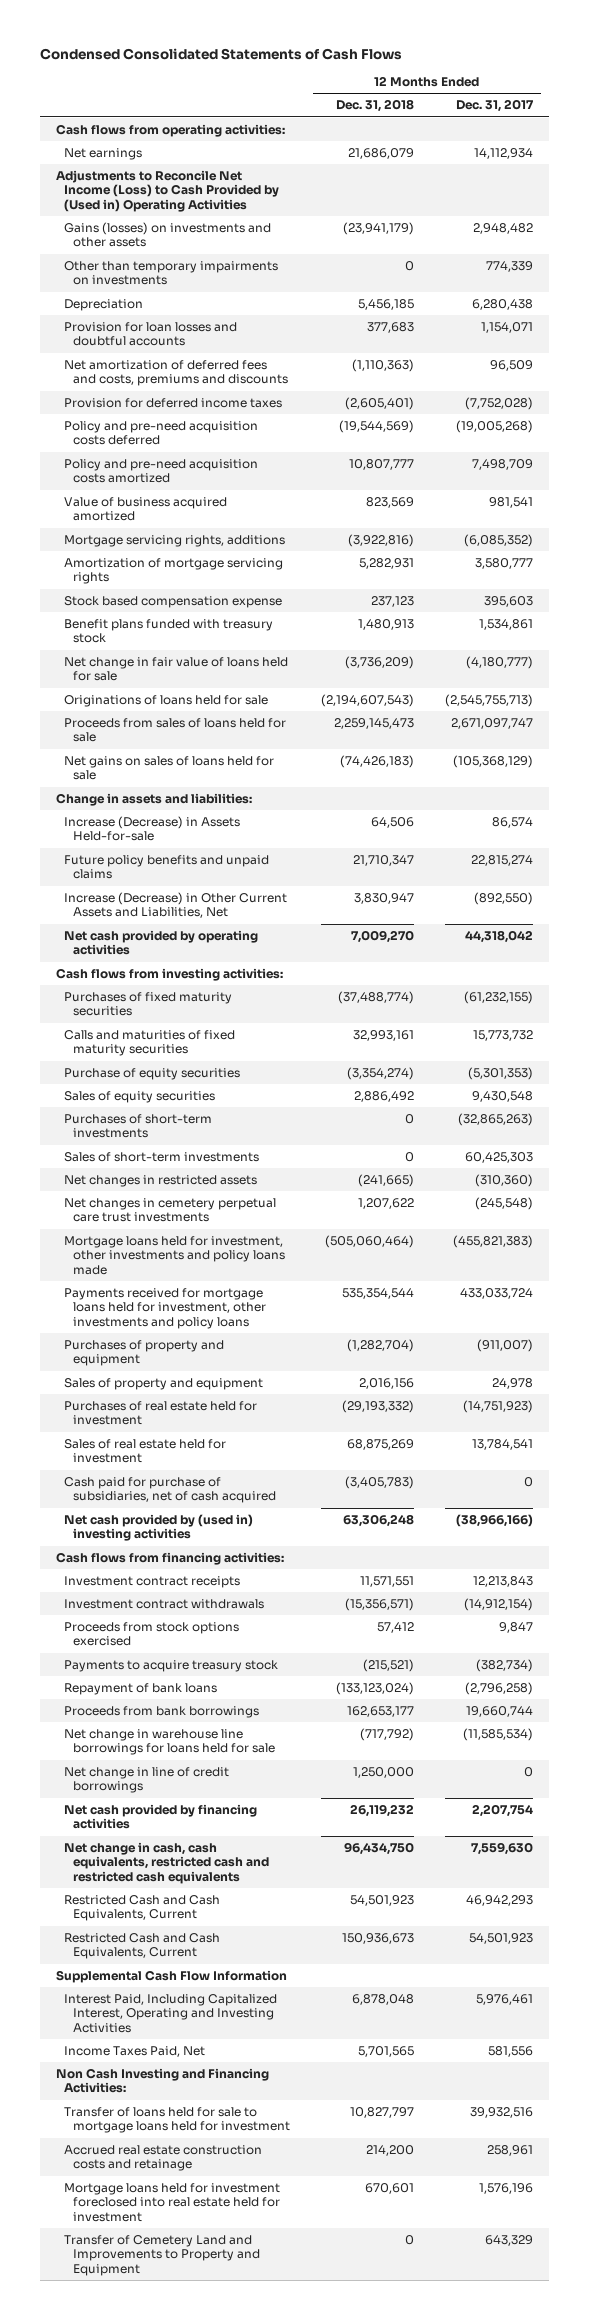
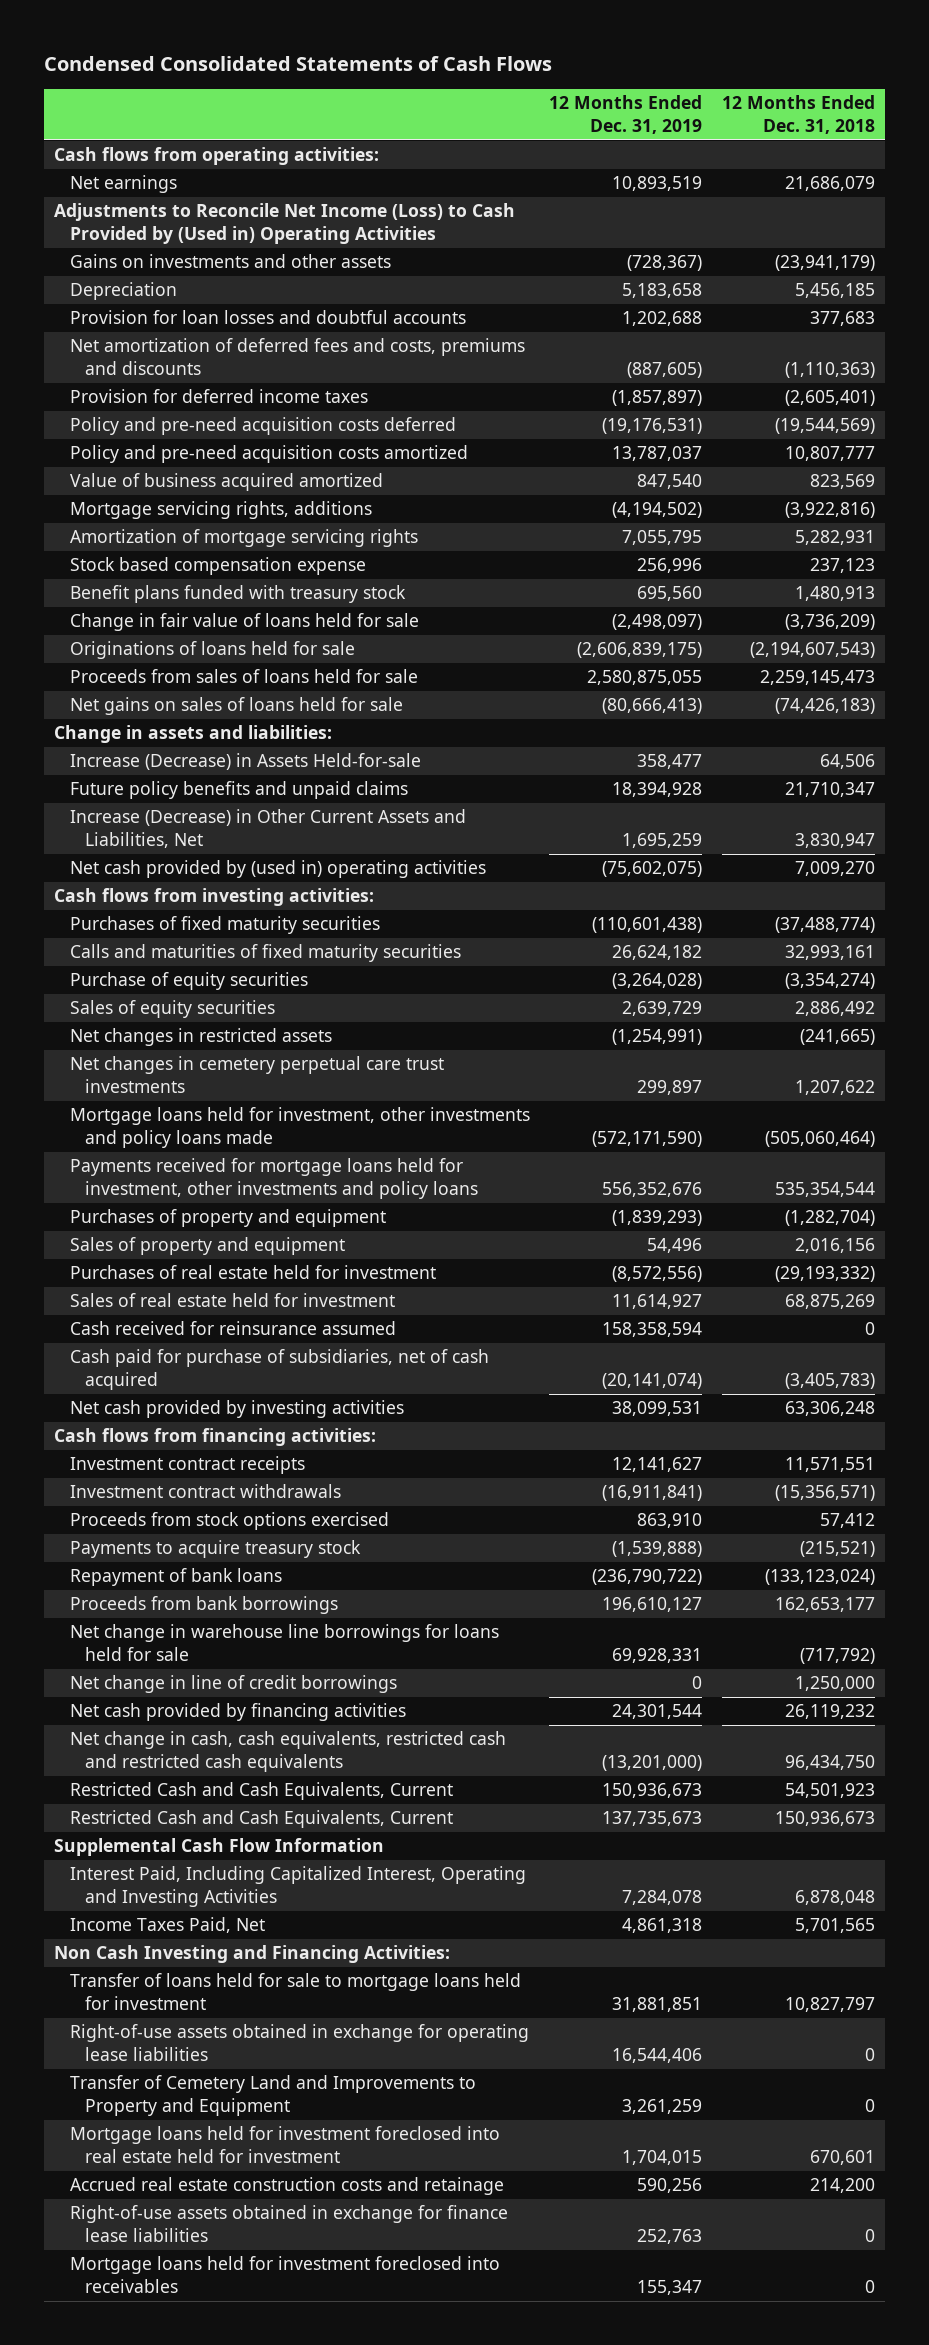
[456,99,535,113] Dec. 31, 2017 -> none
none -> [549,95,703,134] 12 Months Ended Dec. 31, 2019
[64,260,279,286] Other than temporary impairments on investments -> none
[64,221,272,248] Gains (losses) on investments and other assets -> [69,254,391,269] Gains on investments and other assets
[64,656,289,682] Net change in fair value of loans held for sale -> [69,613,419,632] Change in fair value of loans held for sale
[64,929,259,956] Net cash provided by operating activities -> [69,860,486,879] Net cash provided by (used in) operating activities
[64,1113,213,1139] Purchases of short-term investments -> none
[64,1151,260,1162] Sales of short-term investments -> none
none -> [69,1321,396,1336] Cash received for reinsurance assumed
[64,1513,254,1542] Net cash provided by (used in) investing activities -> [69,1400,404,1419] Net cash provided by investing activities
none -> [69,2024,529,2062] Right-of-use assets obtained in exchange for operating lease liabilities
[64,2182,281,2222] Mortgage loans held for investment foreclosed into real estate held for investment -> [69,2126,500,2164] Mortgage loans held for investment foreclosed into real estate held for investment
[64,2144,263,2172] Accrued real estate construction costs and retainage -> [69,2177,504,2196] Accrued real estate construction costs and retainage
none -> [69,2205,508,2243] Right-of-use assets obtained in exchange for finance lease liabilities
none -> [69,2256,500,2294] Mortgage loans held for investment foreclosed into receivables

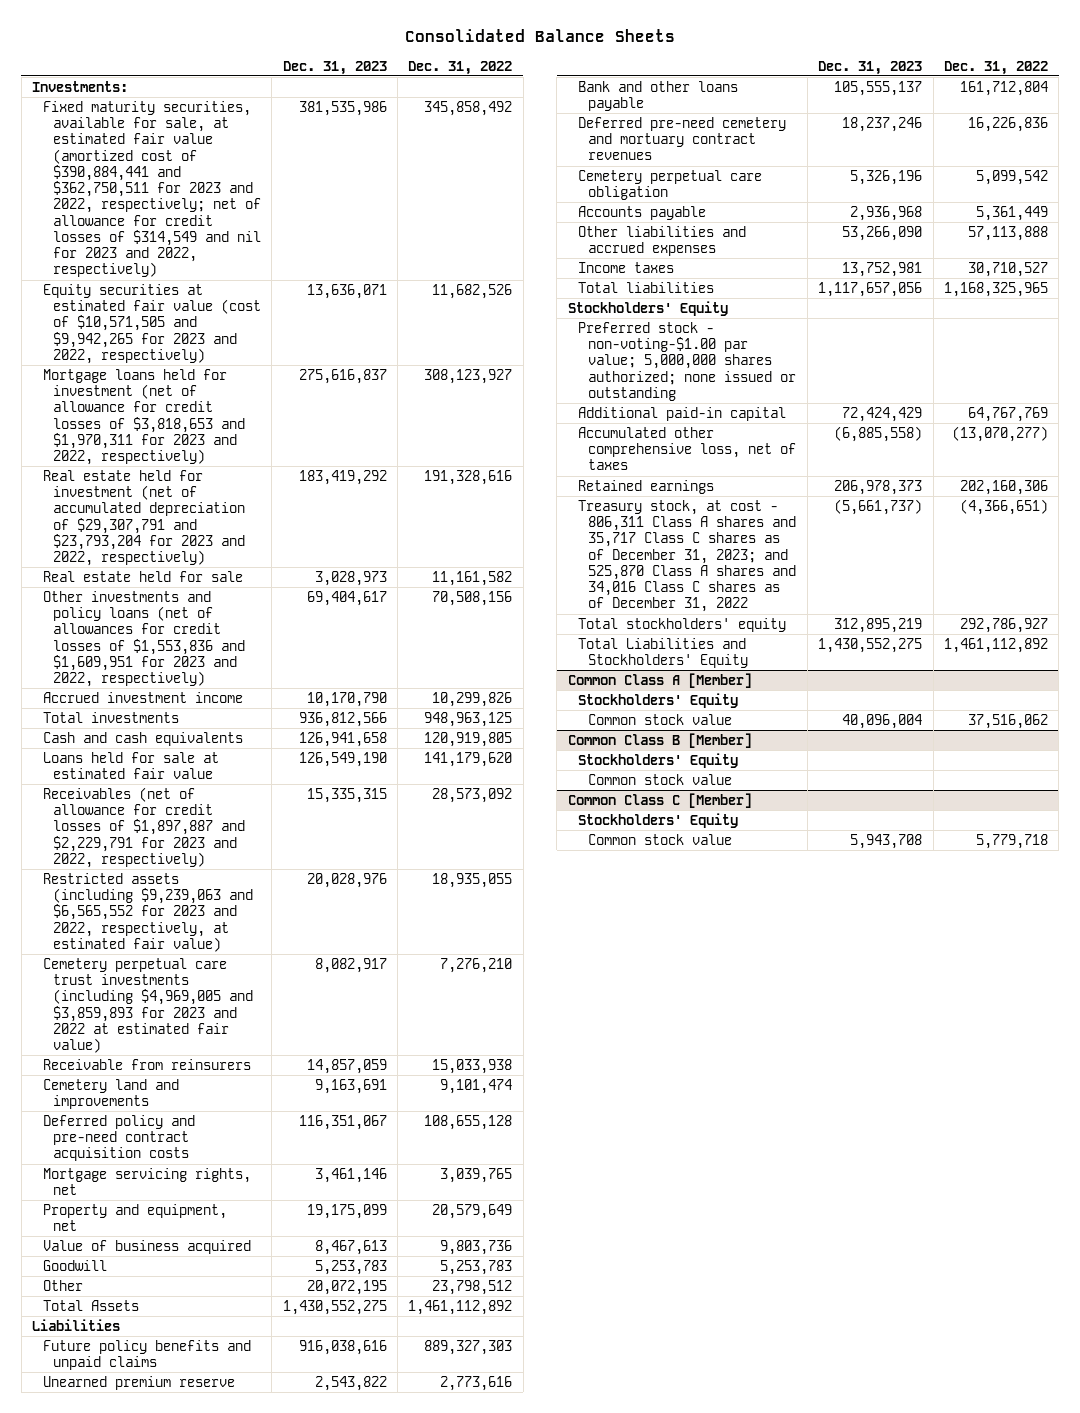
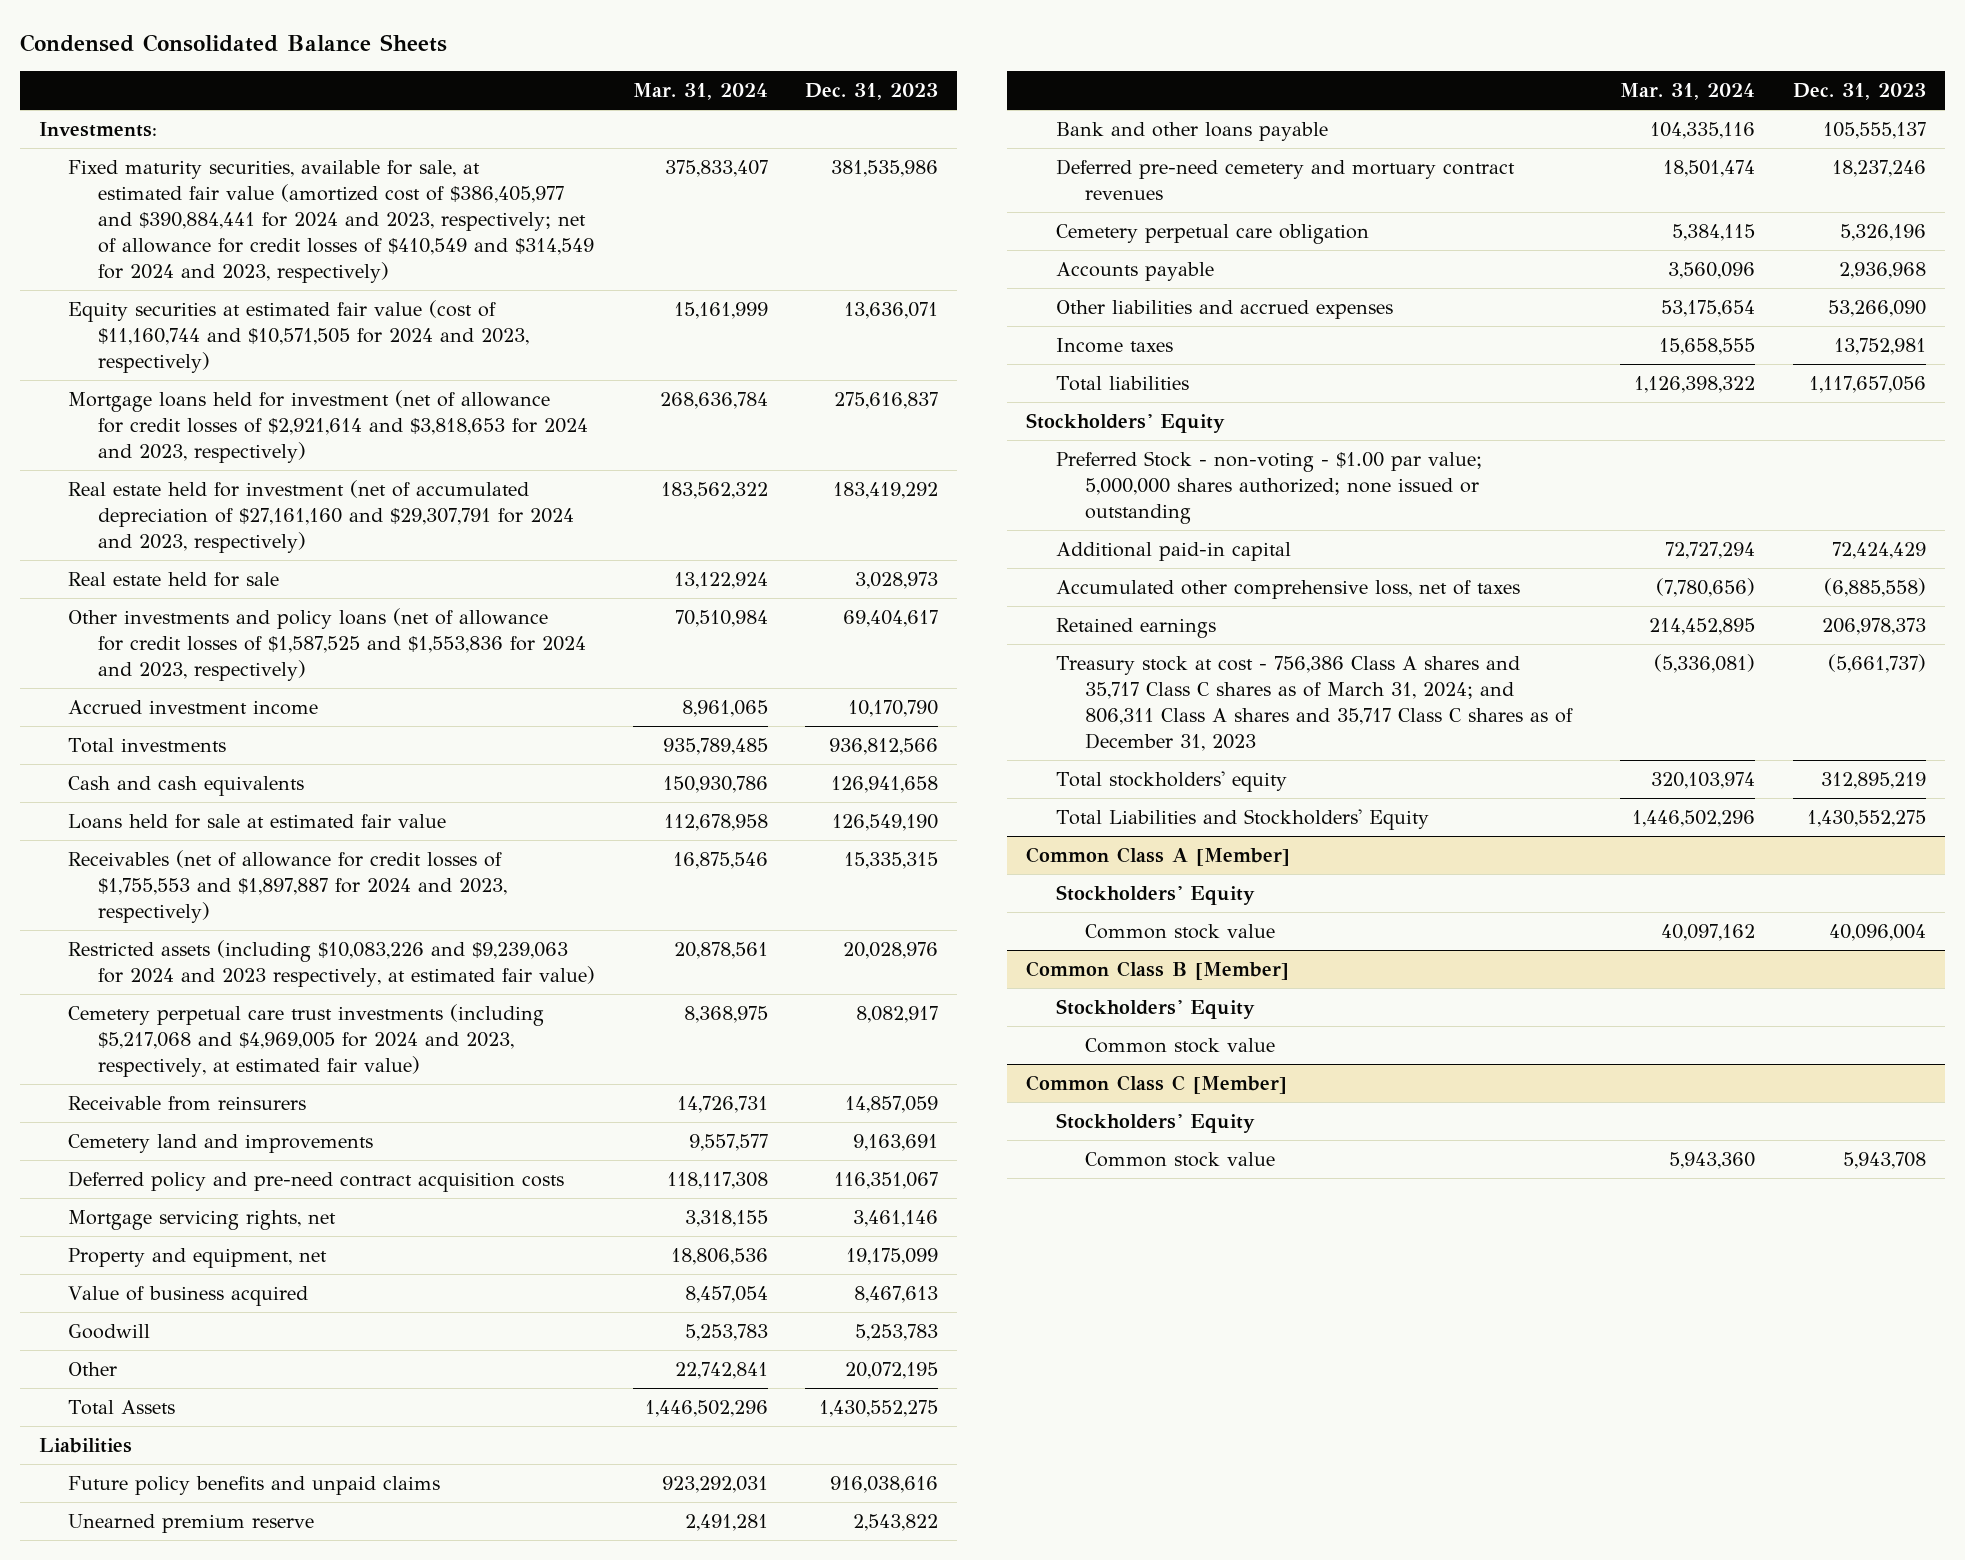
[405,29,676,43] Consolidated Balance Sheets -> [20,34,448,53] Condensed Consolidated Balance Sheets
[408,60,513,75] Dec. 31, 2022 -> none
none -> [632,83,768,101] Mar. 31, 2024
[42,100,261,278] Fixed maturity securities, available for sale, at estimated fair value (amortized cost of $390,884,441 and $362,750,511 for 2023 and 2022, respectively; net of allowance for credit losses of $314,549 and nil for 2023 and 2022, respectively) -> [68,159,594,283] Fixed maturity securities, available for sale, at estimated fair value (amortized cost of $386,405,977 and $390,884,441 for 2024 and 2023, respectively; net of allowance for credit losses of $410,549 and $314,549 for 2024 and 2023, respectively)
[42,283,261,364] Equity securities at estimated fair value (cost of $10,571,505 and $9,942,265 for 2023 and 2022, respectively) -> [68,299,529,373] Equity securities at estimated fair value (cost of $11,160,744 and $10,571,505 for 2024 and 2023, respectively)
[42,368,245,466] Mortgage loans held for investment (net of allowance for credit losses of $3,818,653 and $1,970,311 for 2023 and 2022, respectively) -> [68,389,588,463] Mortgage loans held for investment (net of allowance for credit losses of $2,921,614 and $3,818,653 for 2024 and 2023, respectively)
[42,469,245,567] Real estate held for investment (net of accumulated depreciation of $29,307,791 and $23,793,204 for 2023 and 2022, respectively) -> [68,479,574,553] Real estate held for investment (net of accumulated depreciation of $27,161,160 and $29,307,791 for 2024 and 2023, respectively)
[42,590,245,688] Other investments and policy loans (net of allowances for credit losses of $1,553,836 and $1,609,951 for 2023 and 2022, respectively) -> [68,607,586,681] Other investments and policy loans (net of allowance for credit losses of $1,587,525 and $1,553,836 for 2024 and 2023, respectively)
[42,786,245,868] Receivables (net of allowance for credit losses of $1,897,887 and $2,229,791 for 2023 and 2022, respectively) -> [68,849,507,923] Receivables (net of allowance for credit losses of $1,755,553 and $1,897,887 for 2024 and 2023, respectively)
[42,872,253,952] Restricted assets (including $9,239,063 and $6,565,552 for 2023 and 2022, respectively, at estimated fair value) -> [68,939,595,987] Restricted assets (including $10,083,226 and $9,239,063 for 2024 and 2023 respectively, at estimated fair value)
[42,957,253,1054] Cemetery perpetual care trust investments (including $4,969,005 and $3,859,893 for 2023 and 2022 at estimated fair value) -> [68,1003,545,1077] Cemetery perpetual care trust investments (including $5,217,068 and $4,969,005 for 2024 and 2023, respectively, at estimated fair value)
[578,321,797,401] Preferred stock - non-voting-$1.00 par value; 5,000,000 shares authorized; none issued or outstanding -> [1055,450,1482,524] Preferred Stock - non-voting - $1.00 par value; 5,000,000 shares authorized; none issued or outstanding
[578,499,797,613] Treasury stock, at cost - 806,311 Class A shares and 35,717 Class C shares as of December 31, 2023; and 525,870 Class A shares and 34,016 Class C shares as of December 31, 2022 -> [1055,655,1573,751] Treasury stock at cost - 756,386 Class A shares and 35,717 Class C shares as of March 31, 2024; and 806,311 Class A shares and 35,717 Class C shares as of December 31, 2023

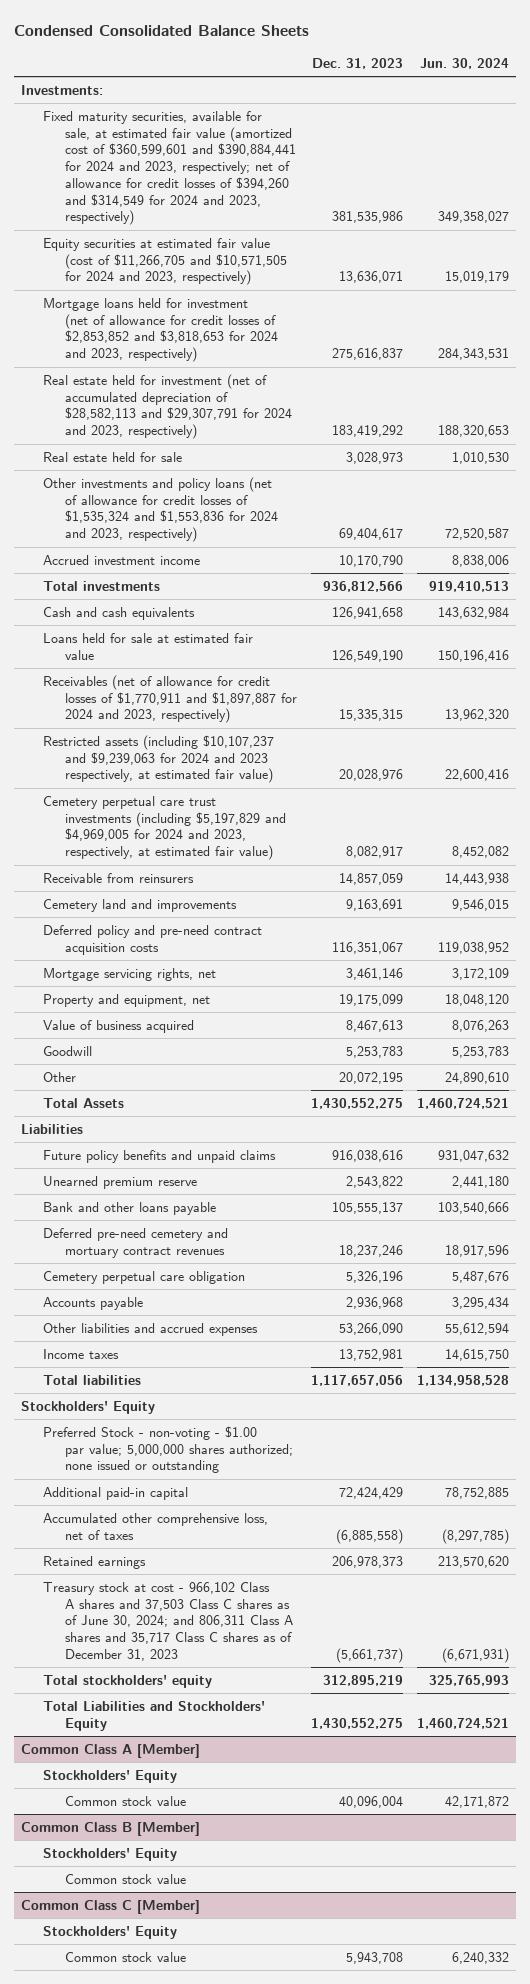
[632,83,768,101] Mar. 31, 2024 -> none
none -> [420,57,510,69] Jun. 30, 2024
[68,159,594,283] Fixed maturity securities, available for sale, at estimated fair value (amortized cost of $386,405,977 and $390,884,441 for 2024 and 2023, respectively; net of allowance for credit losses of $410,549 and $314,549 for 2024 and 2023, respectively) -> [42,111,296,226] Fixed maturity securities, available for sale, at estimated fair value (amortized cost of $360,599,601 and $390,884,441 for 2024 and 2023, respectively; net of allowance for credit losses of $394,260 and $314,549 for 2024 and 2023, respectively)
[68,299,529,373] Equity securities at estimated fair value (cost of $11,160,744 and $10,571,505 for 2024 and 2023, respectively) -> [42,238,287,286] Equity securities at estimated fair value (cost of $11,266,705 and $10,571,505 for 2024 and 2023, respectively)
[68,389,588,463] Mortgage loans held for investment (net of allowance for credit losses of $2,921,614 and $3,818,653 for 2024 and 2023, respectively) -> [42,298,278,363] Mortgage loans held for investment (net of allowance for credit losses of $2,853,852 and $3,818,653 for 2024 and 2023, respectively)
[68,479,574,553] Real estate held for investment (net of accumulated depreciation of $27,161,160 and $29,307,791 for 2024 and 2023, respectively) -> [42,374,292,440] Real estate held for investment (net of accumulated depreciation of $28,582,113 and $29,307,791 for 2024 and 2023, respectively)
[68,607,586,681] Other investments and policy loans (net of allowance for credit losses of $1,587,525 and $1,553,836 for 2024 and 2023, respectively) -> [42,477,278,543] Other investments and policy loans (net of allowance for credit losses of $1,535,324 and $1,553,836 for 2024 and 2023, respectively)
[68,849,507,923] Receivables (net of allowance for credit losses of $1,755,553 and $1,897,887 for 2024 and 2023, respectively) -> [42,675,297,724] Receivables (net of allowance for credit losses of $1,770,911 and $1,897,887 for 2024 and 2023, respectively)
[68,939,595,987] Restricted assets (including $10,083,226 and $9,239,063 for 2024 and 2023 respectively, at estimated fair value) -> [42,735,274,784] Restricted assets (including $10,107,237 and $9,239,063 for 2024 and 2023 respectively, at estimated fair value)
[68,1003,545,1077] Cemetery perpetual care trust investments (including $5,217,068 and $4,969,005 for 2024 and 2023, respectively, at estimated fair value) -> [42,796,286,861] Cemetery perpetual care trust investments (including $5,197,829 and $4,969,005 for 2024 and 2023, respectively, at estimated fair value)
[1055,655,1573,751] Treasury stock at cost - 756,386 Class A shares and 35,717 Class C shares as of March 31, 2024; and 806,311 Class A shares and 35,717 Class C shares as of December 31, 2023 -> [42,1582,293,1661] Treasury stock at cost - 966,102 Class A shares and 37,503 Class C shares as of June 30, 2024; and 806,311 Class A shares and 35,717 Class C shares as of December 31, 2023

